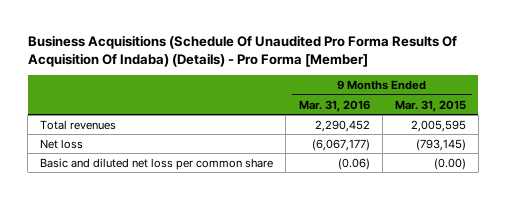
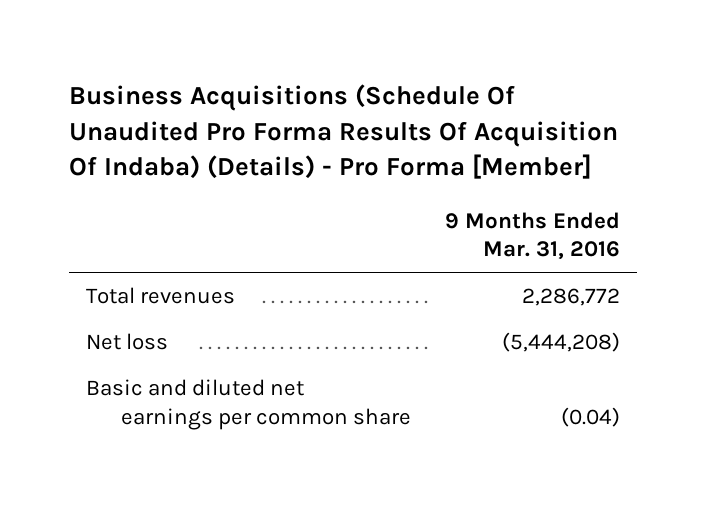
[394,99,466,112] Mar. 31, 2015 -> none
[314,119,370,132] 2,290,452 -> [522,288,621,307] 2,286,772
[311,138,370,151] (6,067,177) -> [502,332,621,353] (5,444,208)
[40,157,274,170] Basic and diluted net loss per common share -> [86,379,412,430] Basic and diluted net earnings per common share
[337,157,370,170] (0.06) -> [561,406,621,427] (0.04)

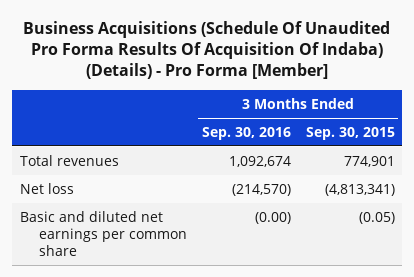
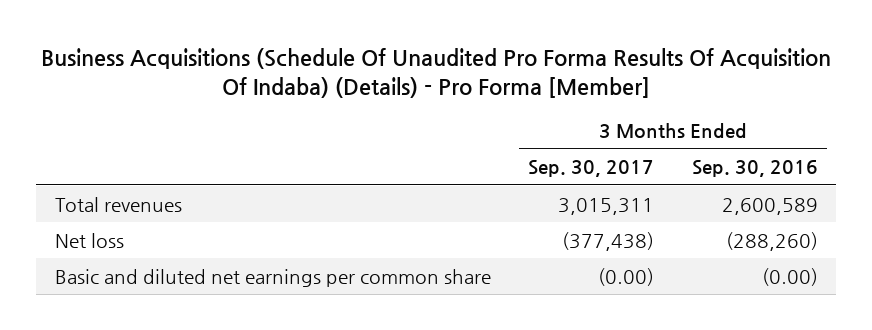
[305,126,395,140] Sep. 30, 2015 -> none
none -> [528,160,655,178] Sep. 30, 2017
[228,155,291,167] 1,092,674 -> [721,197,818,215] 2,600,589
[231,183,291,196] (214,570) -> [725,231,818,251] (288,260)

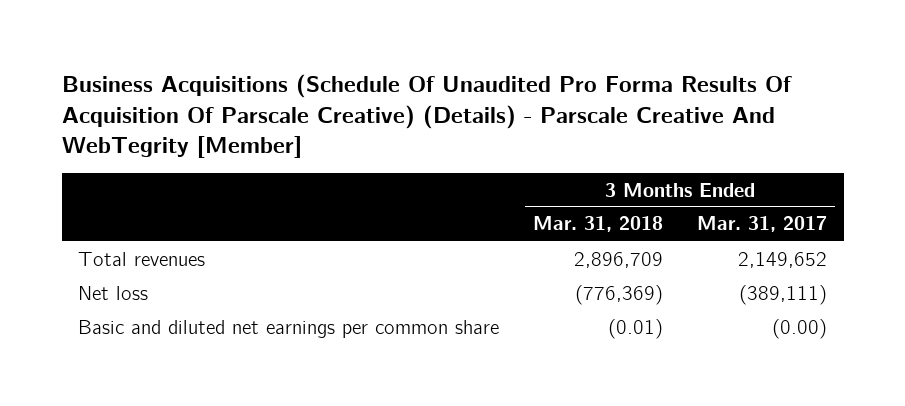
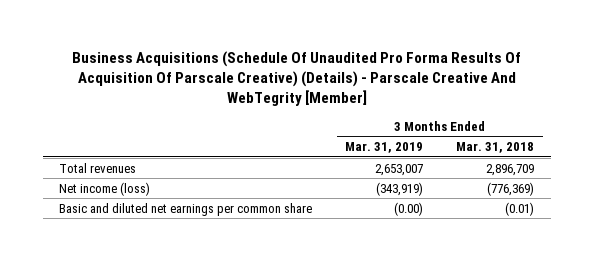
[696,216,827,233] Mar. 31, 2017 -> none
none -> [345,142,424,154] Mar. 31, 2019
[78,285,149,300] Net loss -> [59,181,151,196] Net income (loss)

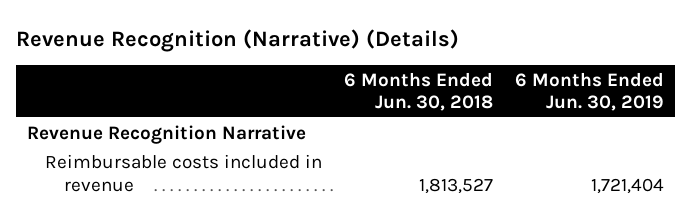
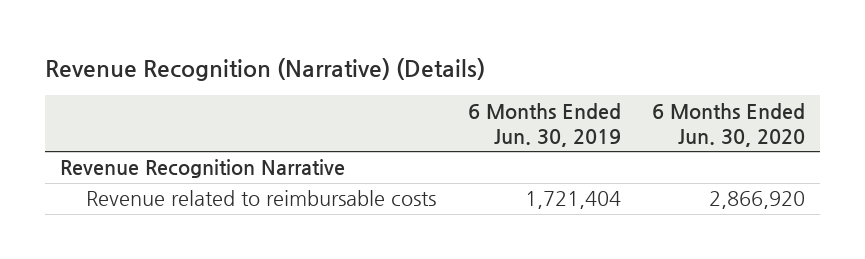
[344,71,494,112] 6 Months Ended Jun. 30, 2018 -> none
none -> [651,102,805,148] 6 Months Ended Jun. 30, 2020
[45,153,323,192] Reimbursable costs included in revenue -> [86,190,437,207] Revenue related to reimbursable costs

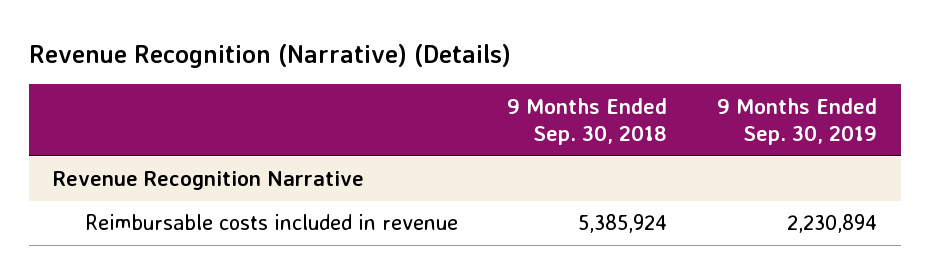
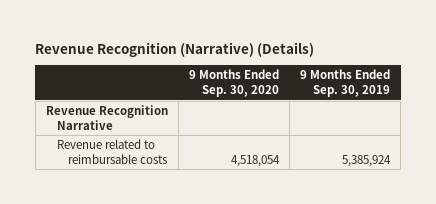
[507,97,668,146] 9 Months Ended Sep. 30, 2018 -> none
none -> [189,69,280,97] 9 Months Ended Sep. 30, 2020
[84,214,458,231] Reimbursable costs included in revenue -> [56,139,167,164] Revenue related to reimbursable costs
[786,214,877,234] 2,230,894 -> [342,154,392,167] 5,385,924

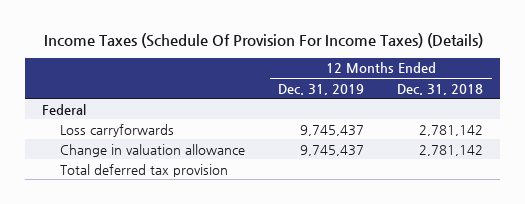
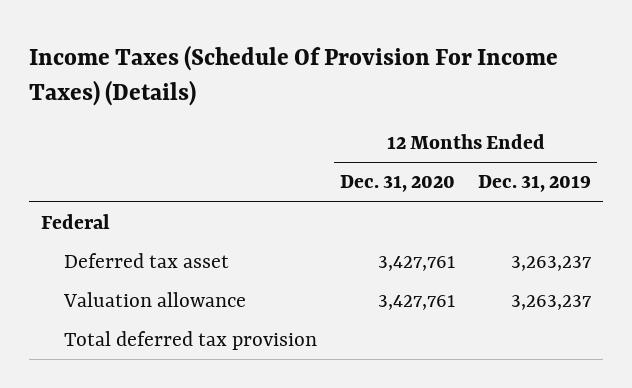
[397,83,484,95] Dec. 31, 2018 -> none
none -> [339,175,455,193] Dec. 31, 2020
[60,123,175,137] Loss carryforwards -> none
none -> [63,253,229,269] Deferred tax asset
[60,143,246,157] Change in valuation allowance -> [62,292,246,308] Valuation allowance
[300,144,365,156] 9,745,437 -> [511,295,592,311] 3,263,237

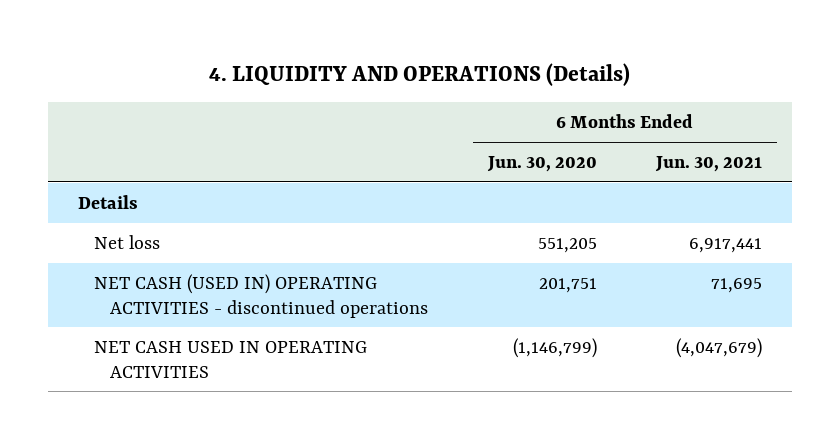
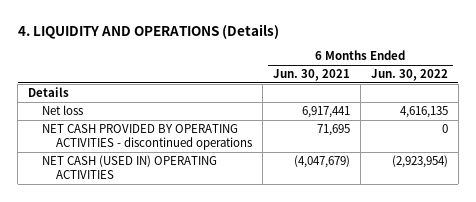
[486,155,597,172] Jun. 30, 2020 -> none
none -> [370,69,448,82] Jun. 30, 2022
[94,273,429,318] NET CASH (USED IN) OPERATING ACTIVITIES - discontinued operations -> [42,124,252,151] NET CASH PROVIDED BY OPERATING ACTIVITIES - discontinued operations
[94,340,368,378] NET CASH USED IN OPERATING ACTIVITIES -> [42,155,218,180] NET CASH (USED IN) OPERATING ACTIVITIES

